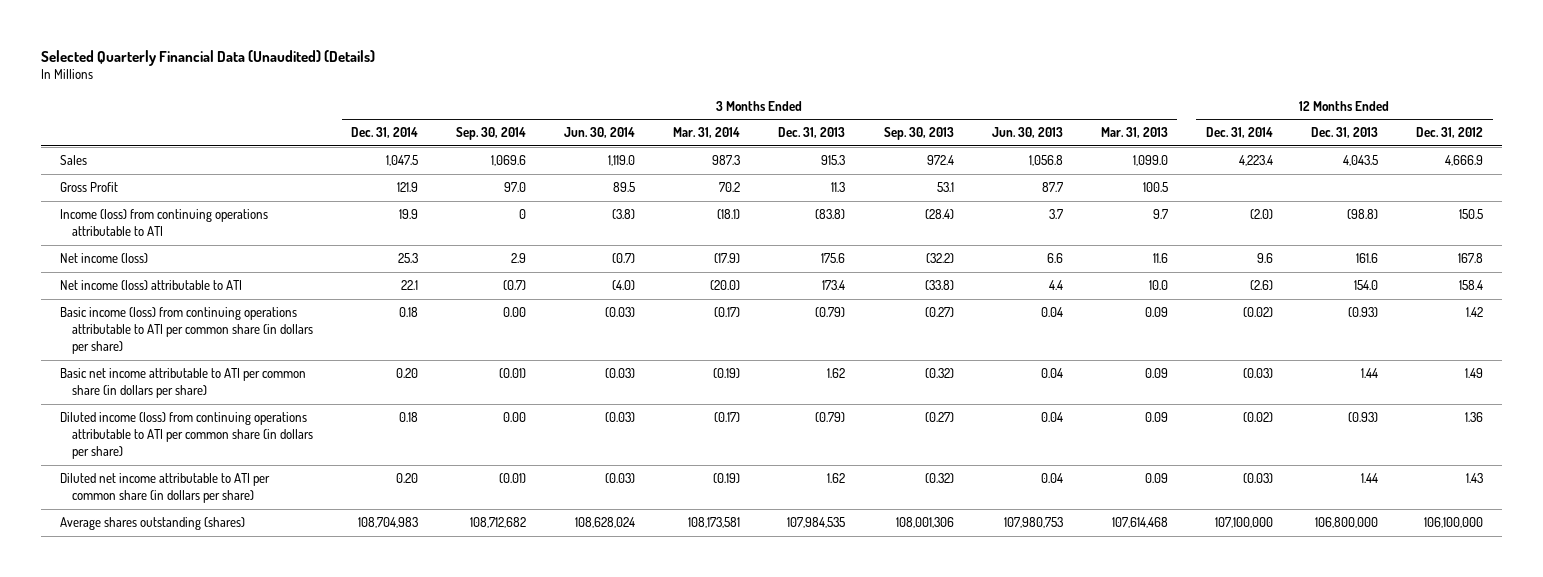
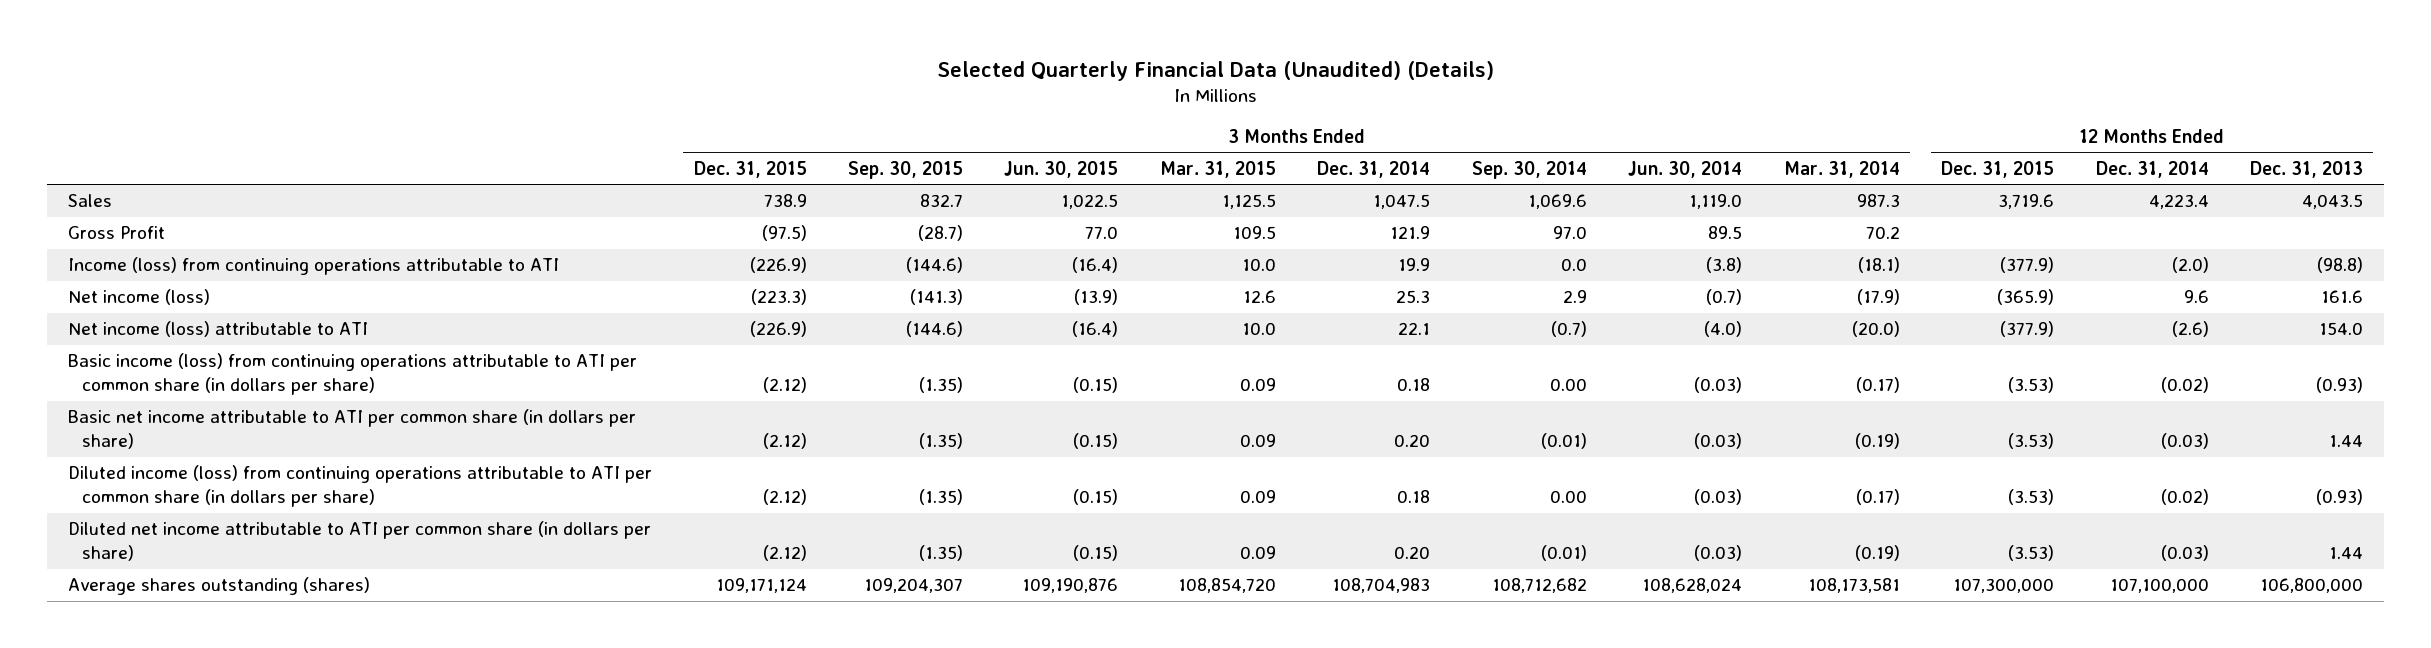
[778,127,846,139] Dec. 31, 2013 -> none
[883,127,954,141] Sep. 30, 2013 -> none
[991,127,1063,139] Jun. 30, 2013 -> none
[1100,127,1168,139] Mar. 31, 2013 -> none
[1415,127,1483,139] Dec. 31, 2012 -> none
none -> [693,161,807,179] Dec. 31, 2015
none -> [847,161,963,180] Sep. 30, 2015
none -> [1004,161,1119,179] Jun. 30, 2015
none -> [1159,161,1276,179] Mar. 31, 2015
none -> [1941,161,2055,179] Dec. 31, 2015
[519,209,527,220] 0 -> [1560,258,1587,272] 0.0

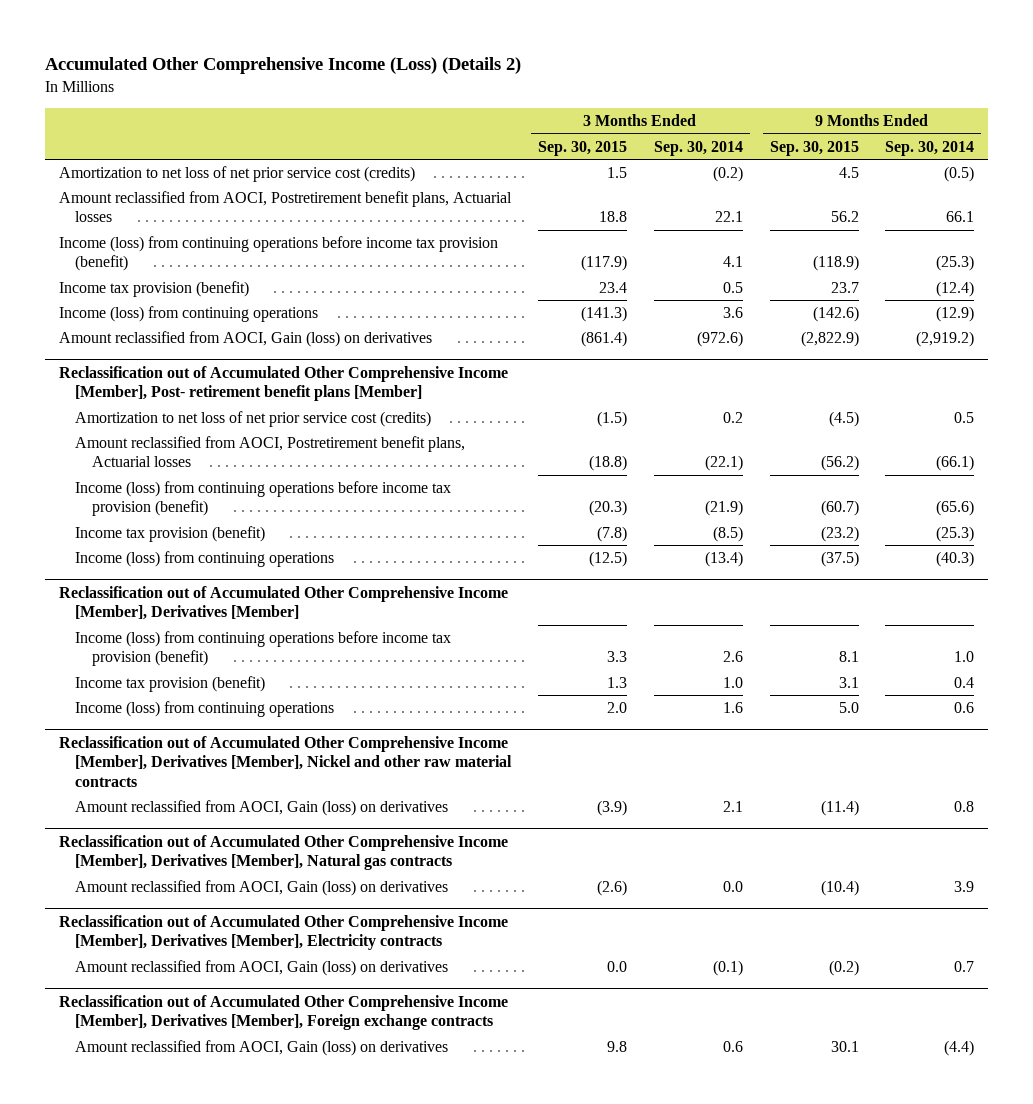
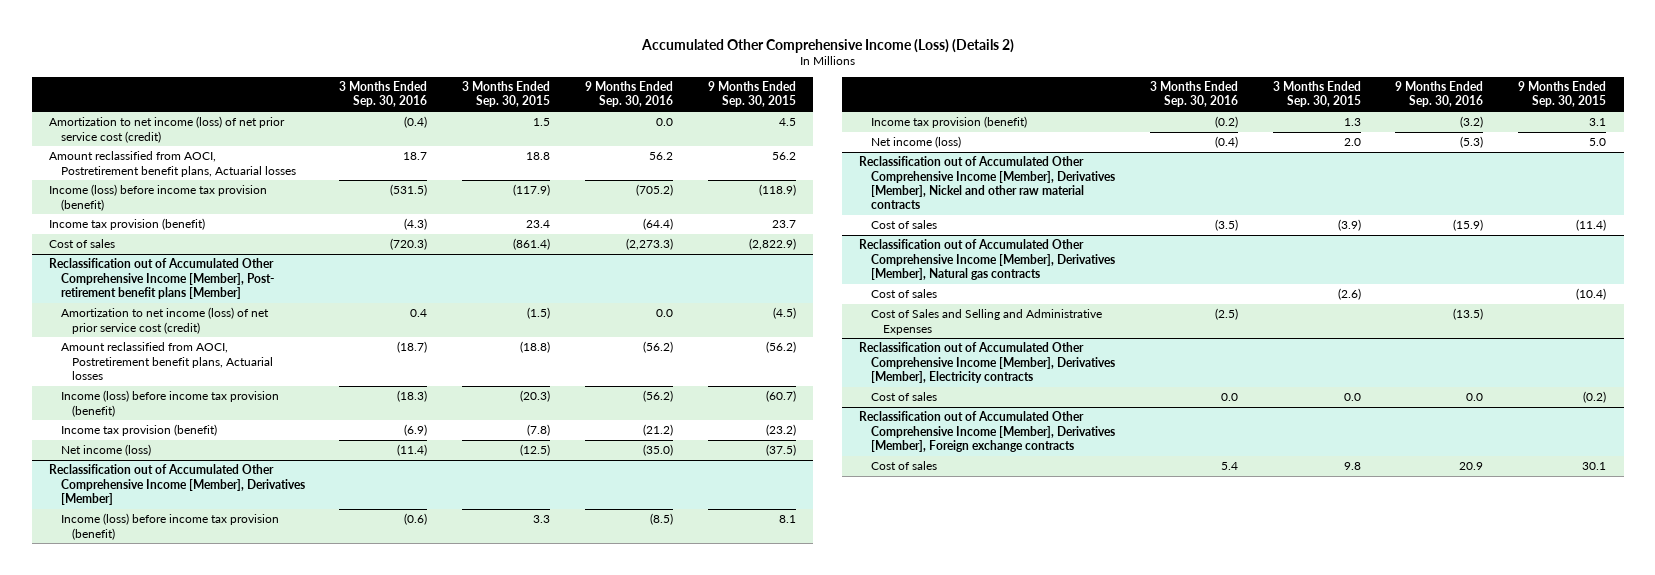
[653,140,743,156] Sep. 30, 2014 -> none
[885,140,975,156] Sep. 30, 2014 -> none
none -> [339,80,428,108] 3 Months Ended Sep. 30, 2016
none -> [584,80,673,108] 9 Months Ended Sep. 30, 2016
[58,166,415,183] Amortization to net loss of net prior service cost (credits) -> [48,116,285,143] Amortization to net income (loss) of net prior service cost (credit)
[58,236,498,272] Income (loss) from continuing operations before income tax provision (benefit) -> [48,184,267,211] Income (loss) before income tax provision (benefit)
[58,306,318,323] Income (loss) from continuing operations -> none
[58,331,432,348] Amount reclassified from AOCI, Gain (loss) on derivatives -> [48,239,115,249] Cost of sales
[75,411,432,428] Amortization to net loss of net prior service cost (credits) -> [60,307,269,334] Amortization to net income (loss) of net prior service cost (credit)
[75,481,452,517] Income (loss) from continuing operations before income tax provision (benefit) -> [60,390,279,417] Income (loss) before income tax provision (benefit)
[75,551,335,568] Income (loss) from continuing operations -> [60,444,151,457] Net income (loss)
[75,631,452,667] Income (loss) from continuing operations before income tax provision (benefit) -> [60,513,279,540] Income (loss) before income tax provision (benefit)
[75,701,335,718] Income (loss) from continuing operations -> [871,136,962,149] Net income (loss)
[75,800,449,817] Amount reclassified from AOCI, Gain (loss) on derivatives -> [871,220,938,230] Cost of sales
[75,880,449,897] Amount reclassified from AOCI, Gain (loss) on derivatives -> [871,289,938,299] Cost of sales
none -> [871,309,1103,335] Cost of Sales and Selling and Administrative Expenses
[75,960,449,977] Amount reclassified from AOCI, Gain (loss) on derivatives -> [871,392,938,402] Cost of sales
[75,1040,449,1057] Amount reclassified from AOCI, Gain (loss) on derivatives -> [871,461,938,471] Cost of sales

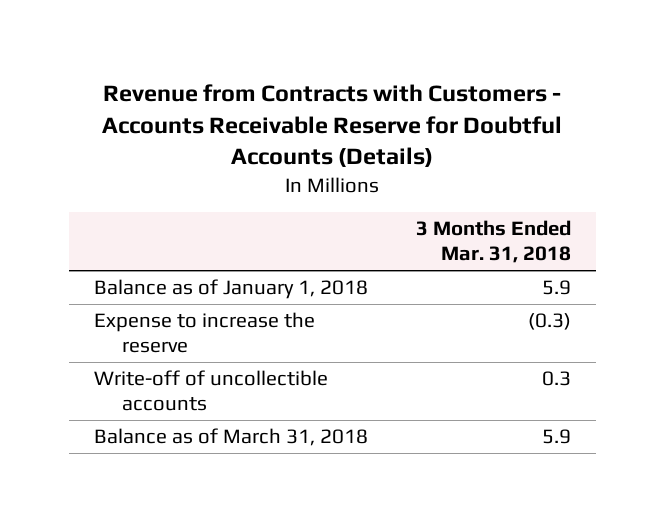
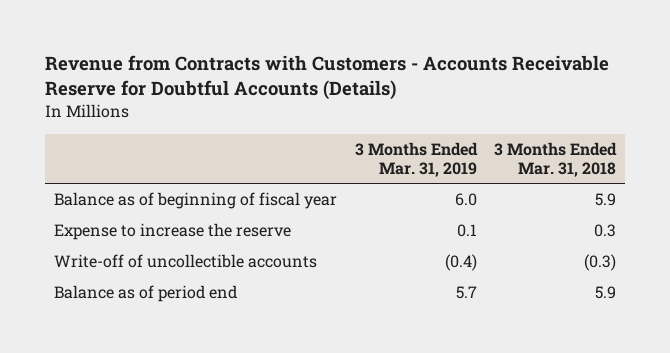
none -> [354,141,478,177] 3 Months Ended Mar. 31, 2019
[93,278,368,299] Balance as of January 1, 2018 -> [54,192,338,210] Balance as of beginning of fiscal year
[528,312,572,330] (0.3) -> [594,224,617,238] 0.3
[542,370,572,386] 0.3 -> [584,254,617,272] (0.3)
[93,427,368,446] Balance as of March 31, 2018 -> [54,285,238,303] Balance as of period end

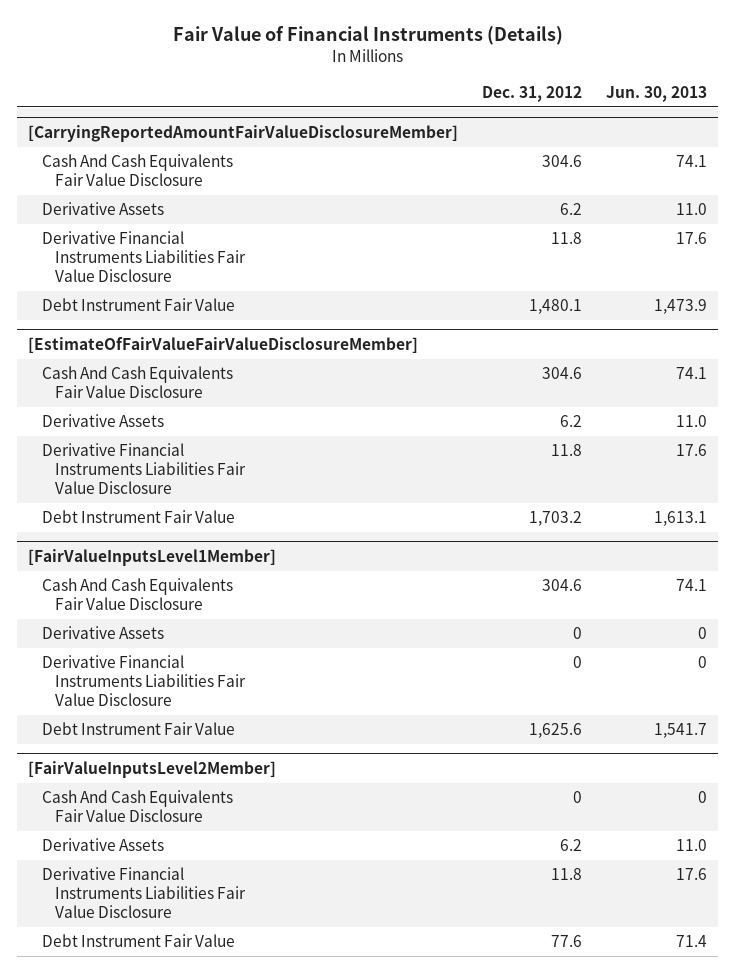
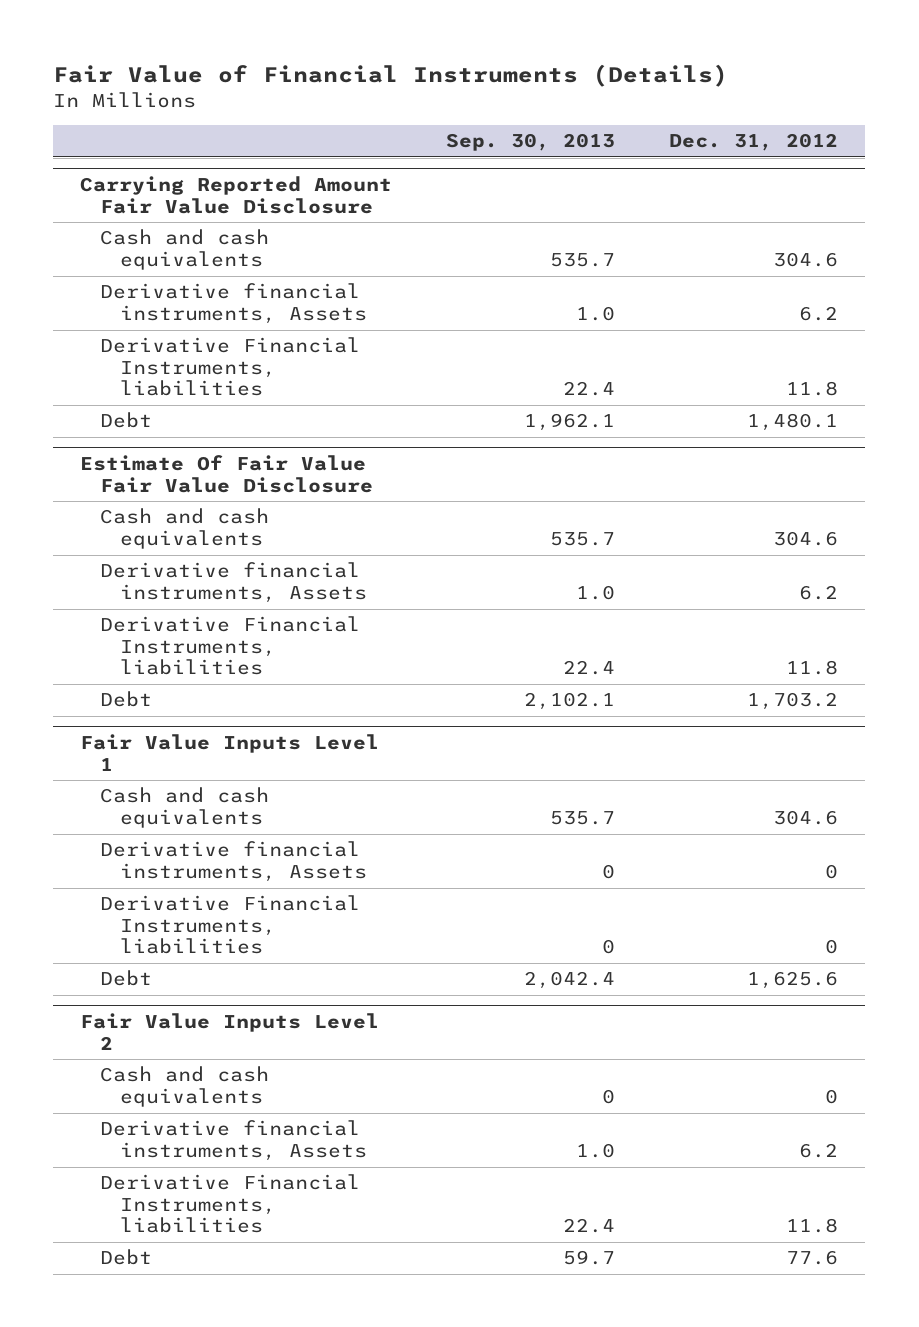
[605,86,707,103] Jun. 30, 2013 -> none
none -> [446,133,616,152] Sep. 30, 2013
[28,124,459,142] [CarryingReportedAmountFairValueDisclosureMember] -> none
[28,336,419,353] [EstimateOfFairValueFairValueDisclosureMember] -> none
[28,548,277,566] [FairValueInputsLevel1Member] -> none
[28,760,277,778] [FairValueInputsLevel2Member] -> none
none -> [80,176,393,214] Carrying Reported Amount Fair Value Disclosure
[41,154,233,187] Cash And Cash Equivalents Fair Value Disclosure -> [100,229,270,270] Cash and cash equivalents
[41,202,164,216] Derivative Assets -> [100,283,367,324] Derivative financial instruments, Assets
[41,231,246,282] Derivative Financial Instruments Liabilities Fair Value Disclosure -> [100,337,361,397] Derivative Financial Instruments, liabilities
[41,298,235,312] Debt Instrument Fair Value -> [100,412,153,429] Debt
none -> [80,455,374,493] Estimate Of Fair Value Fair Value Disclosure
[41,366,233,399] Cash And Cash Equivalents Fair Value Disclosure -> [100,508,270,549] Cash and cash equivalents
[41,414,164,428] Derivative Assets -> [100,562,367,603] Derivative financial instruments, Assets
[41,443,246,494] Derivative Financial Instruments Liabilities Fair Value Disclosure -> [100,616,361,676] Derivative Financial Instruments, liabilities
[41,510,235,524] Debt Instrument Fair Value -> [100,691,153,708] Debt
none -> [80,734,380,771] Fair Value Inputs Level 1
[41,578,233,611] Cash And Cash Equivalents Fair Value Disclosure -> [100,787,270,828] Cash and cash equivalents
[41,626,164,640] Derivative Assets -> [100,841,367,882] Derivative financial instruments, Assets
[41,655,246,706] Derivative Financial Instruments Liabilities Fair Value Disclosure -> [100,895,361,955] Derivative Financial Instruments, liabilities
[41,722,235,736] Debt Instrument Fair Value -> [100,970,153,987] Debt
none -> [80,1013,380,1050] Fair Value Inputs Level 2
[41,790,233,823] Cash And Cash Equivalents Fair Value Disclosure -> [100,1066,270,1107] Cash and cash equivalents
[41,838,164,852] Derivative Assets -> [100,1120,367,1161] Derivative financial instruments, Assets
[41,867,246,918] Derivative Financial Instruments Liabilities Fair Value Disclosure -> [100,1174,361,1234] Derivative Financial Instruments, liabilities
[41,934,235,948] Debt Instrument Fair Value -> [100,1249,153,1266] Debt

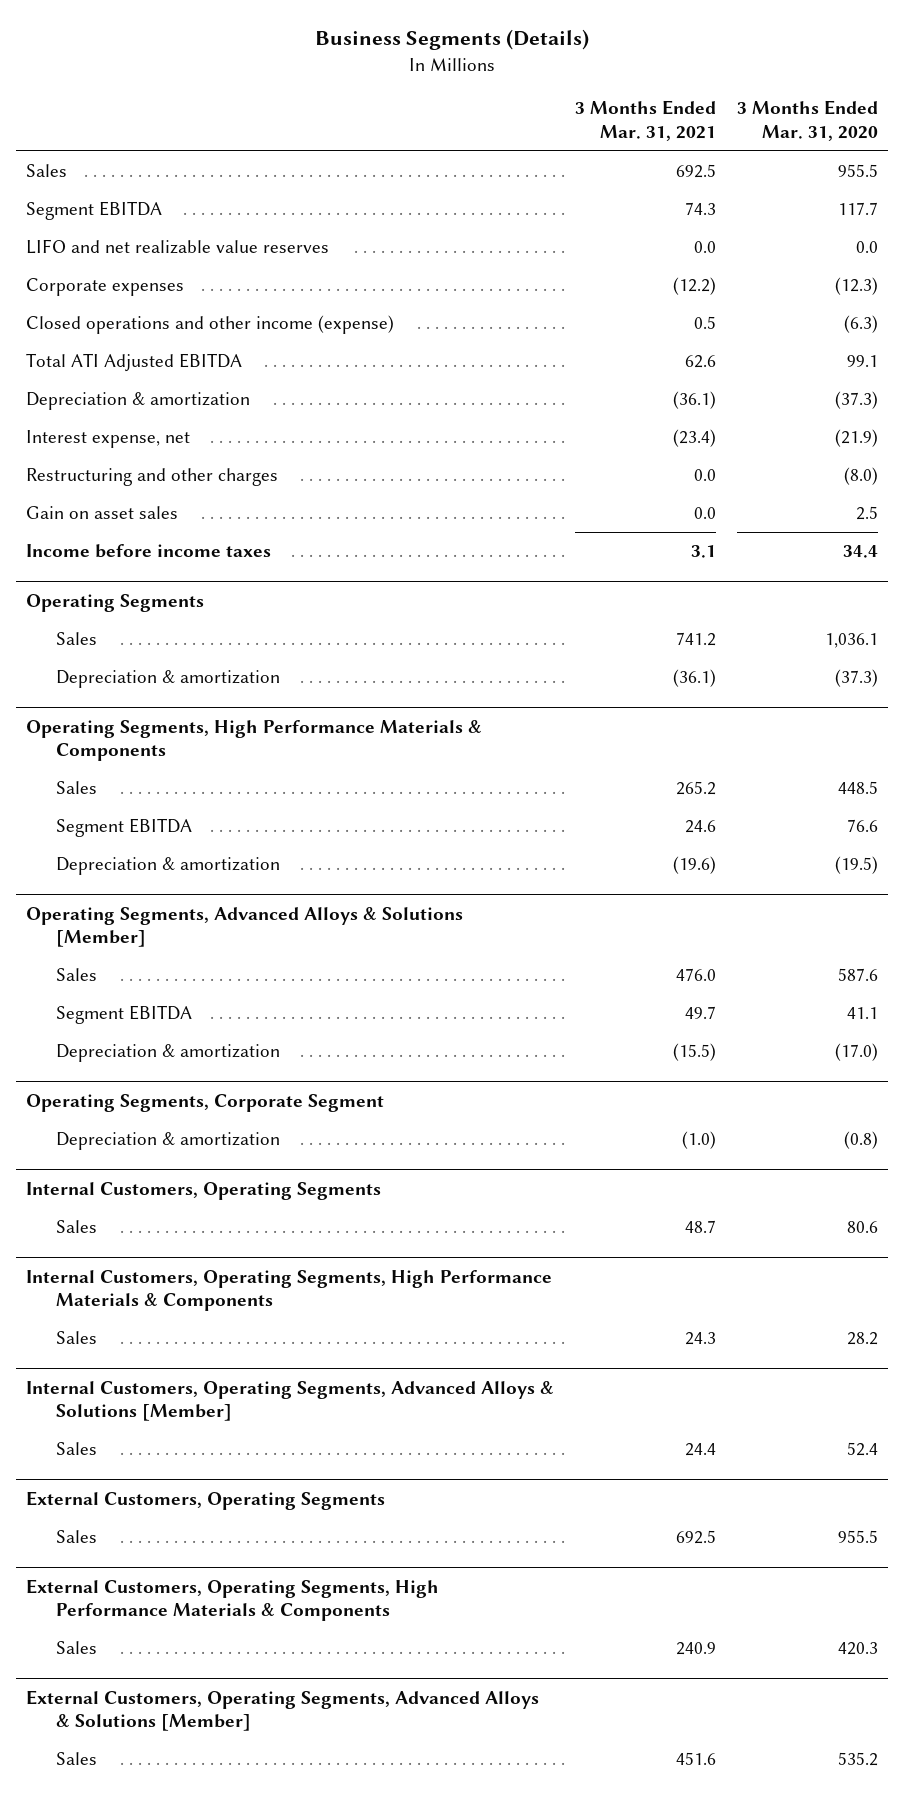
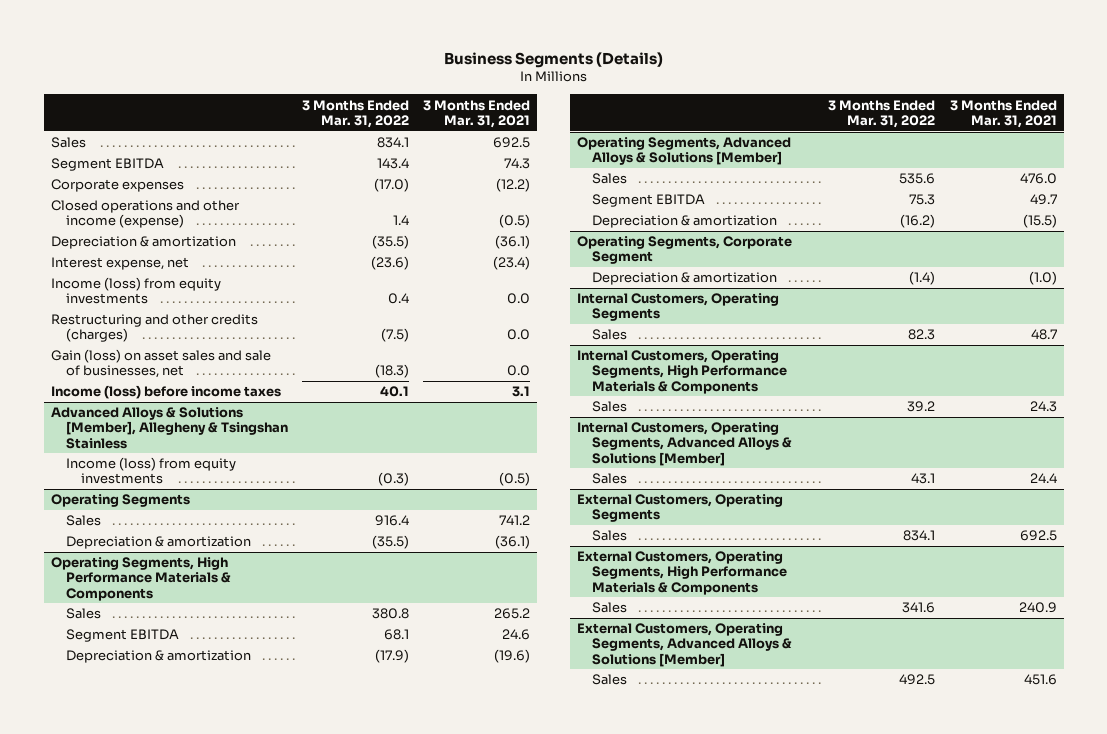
[737,100,879,141] 3 Months Ended Mar. 31, 2020 -> none
none -> [302,99,410,128] 3 Months Ended Mar. 31, 2022
[26,239,330,255] LIFO and net realizable value reserves -> none
[26,353,243,373] Total ATI Adjusted EBITDA -> none
[694,316,717,330] 0.5 -> [499,214,531,229] (0.5)
none -> [50,277,221,305] Income (loss) from equity investments
[26,468,279,487] Restructuring and other charges -> [50,314,258,343] Restructuring and other credits (charges)
[26,506,179,520] Gain on asset sales -> [50,349,271,379] Gain (loss) on asset sales and sale of businesses, net
[26,544,272,559] Income before income taxes -> [50,385,281,400] Income (loss) before income taxes
none -> [50,407,288,449] Advanced Alloys & Solutions [Member], Allegheny & Tsingshan Stainless
none -> [65,457,236,485] Income (loss) from equity investments

